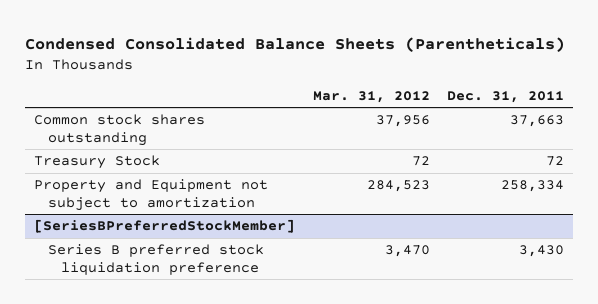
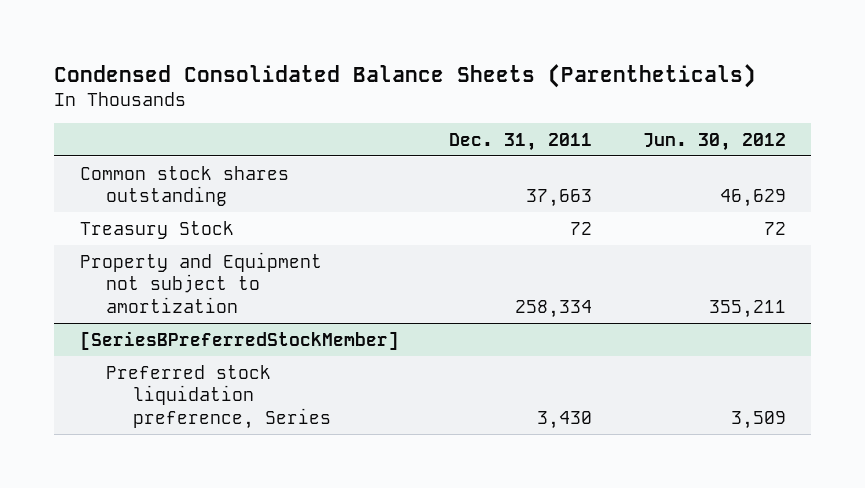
[312,90,430,103] Mar. 31, 2012 -> none
none -> [642,132,786,151] Jun. 30, 2012
[47,244,264,275] Series B preferred stock liquidation preference -> [106,364,331,429] Preferred stock liquidation preference, Series

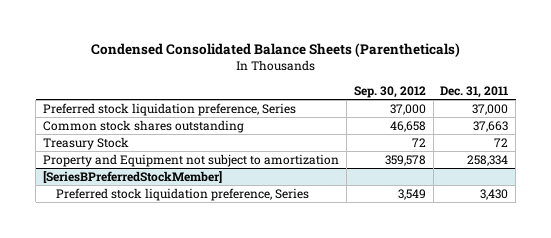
[642,132,786,151] Jun. 30, 2012 -> none
none -> [353,85,426,98] Sep. 30, 2012
none -> [43,102,297,116] Preferred stock liquidation preference, Series

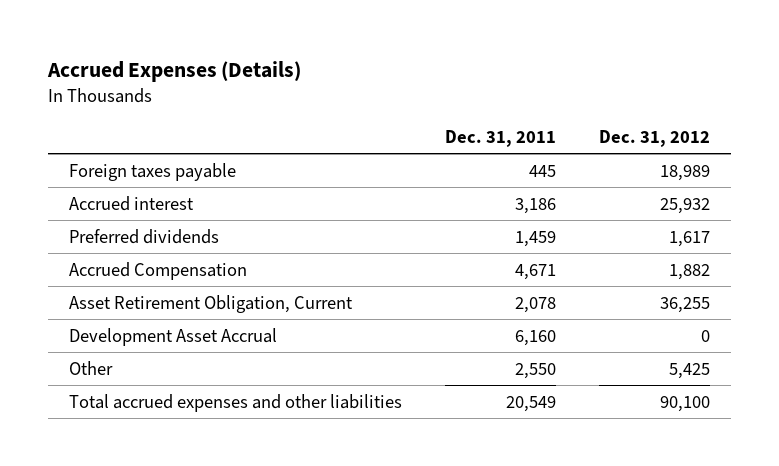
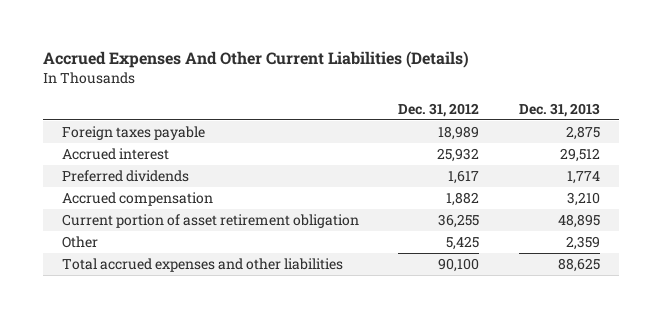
[47,60,302,82] Accrued Expenses (Details) -> [42,51,469,69] Accrued Expenses And Other Current Liabilities (Details)
[444,129,556,147] Dec. 31, 2011 -> none
none -> [518,102,600,117] Dec. 31, 2013
[69,327,278,346] Development Asset Accrual -> none
[69,261,248,280] Accrued Compensation -> [62,192,214,207] Accrued compensation
[69,294,354,313] Asset Retirement Obligation, Current -> [62,214,360,229] Current portion of asset retirement obligation

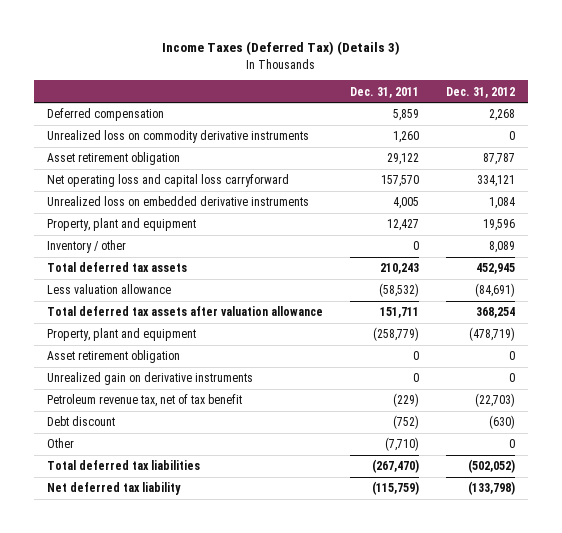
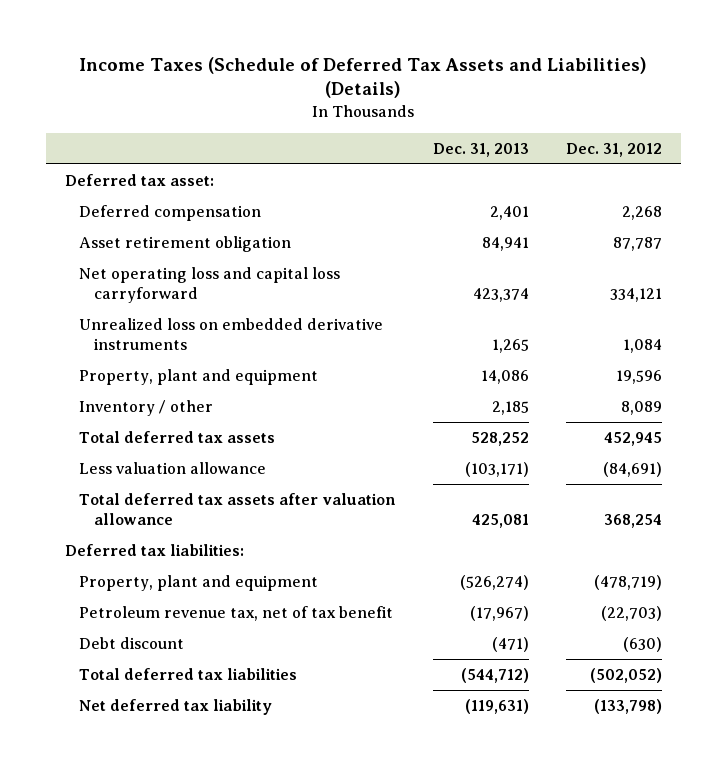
[162,41,401,56] Income Taxes (Deferred Tax) (Details 3) -> [79,56,648,99] Income Taxes (Schedule of Deferred Tax Assets and Liabilities) (Details)
[350,86,420,98] Dec. 31, 2011 -> none
none -> [432,142,529,157] Dec. 31, 2013
none -> [64,173,214,186] Deferred tax asset:
[47,130,310,144] Unrealized loss on commodity derivative instruments -> none
none -> [64,543,244,556] Deferred tax liabilities:
[47,350,181,364] Asset retirement obligation -> none
[47,372,254,386] Unrealized gain on derivative instruments -> none
[47,438,75,449] Other -> none

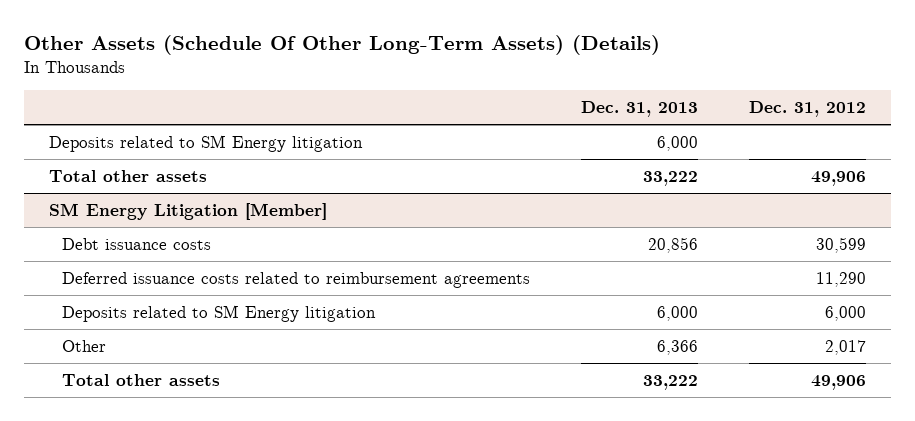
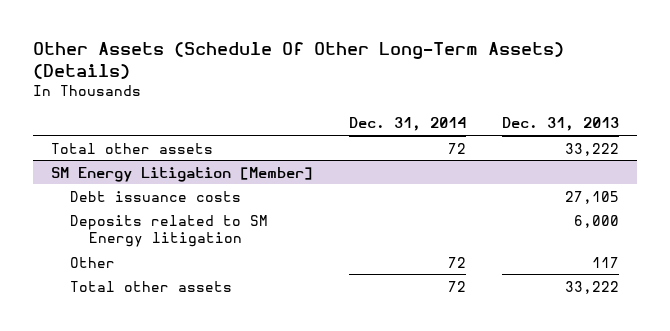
[748,101,866,118] Dec. 31, 2012 -> none
none -> [349,117,467,132] Dec. 31, 2014
[49,134,364,152] Deposits related to SM Energy litigation -> none
[61,271,530,288] Deferred issuance costs related to reimbursement agreements -> none
[647,236,698,253] 20,856 -> [564,190,619,204] 27,105
[656,339,698,355] 6,366 -> [591,256,619,268] 117

